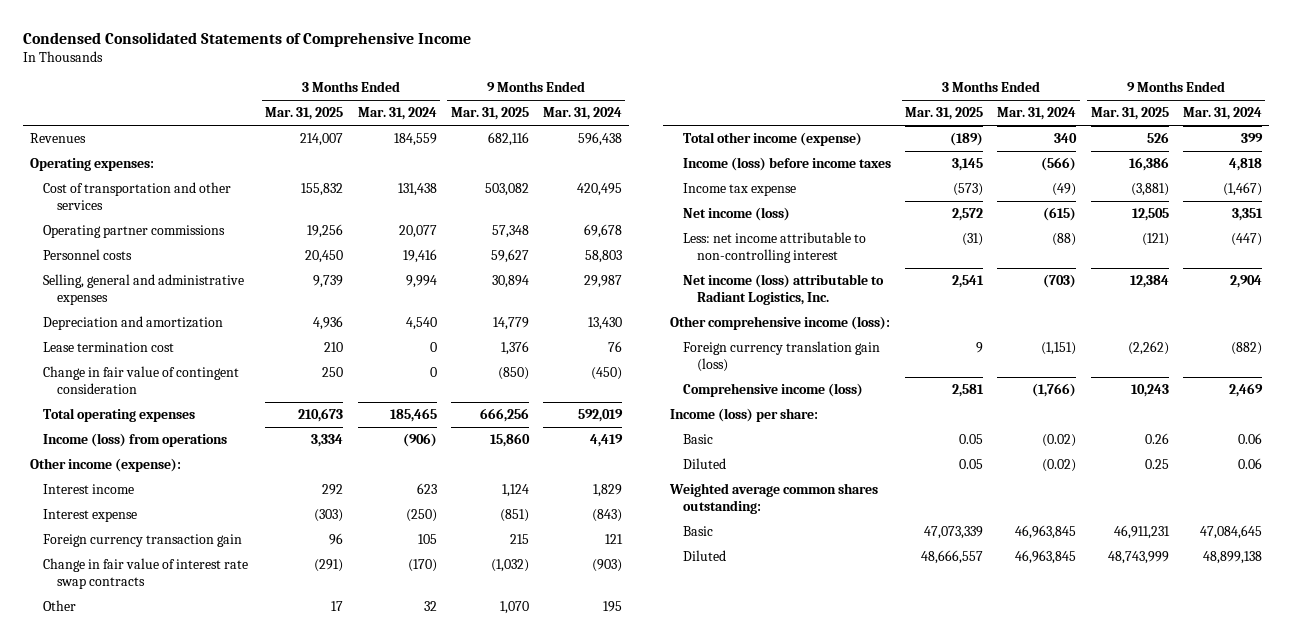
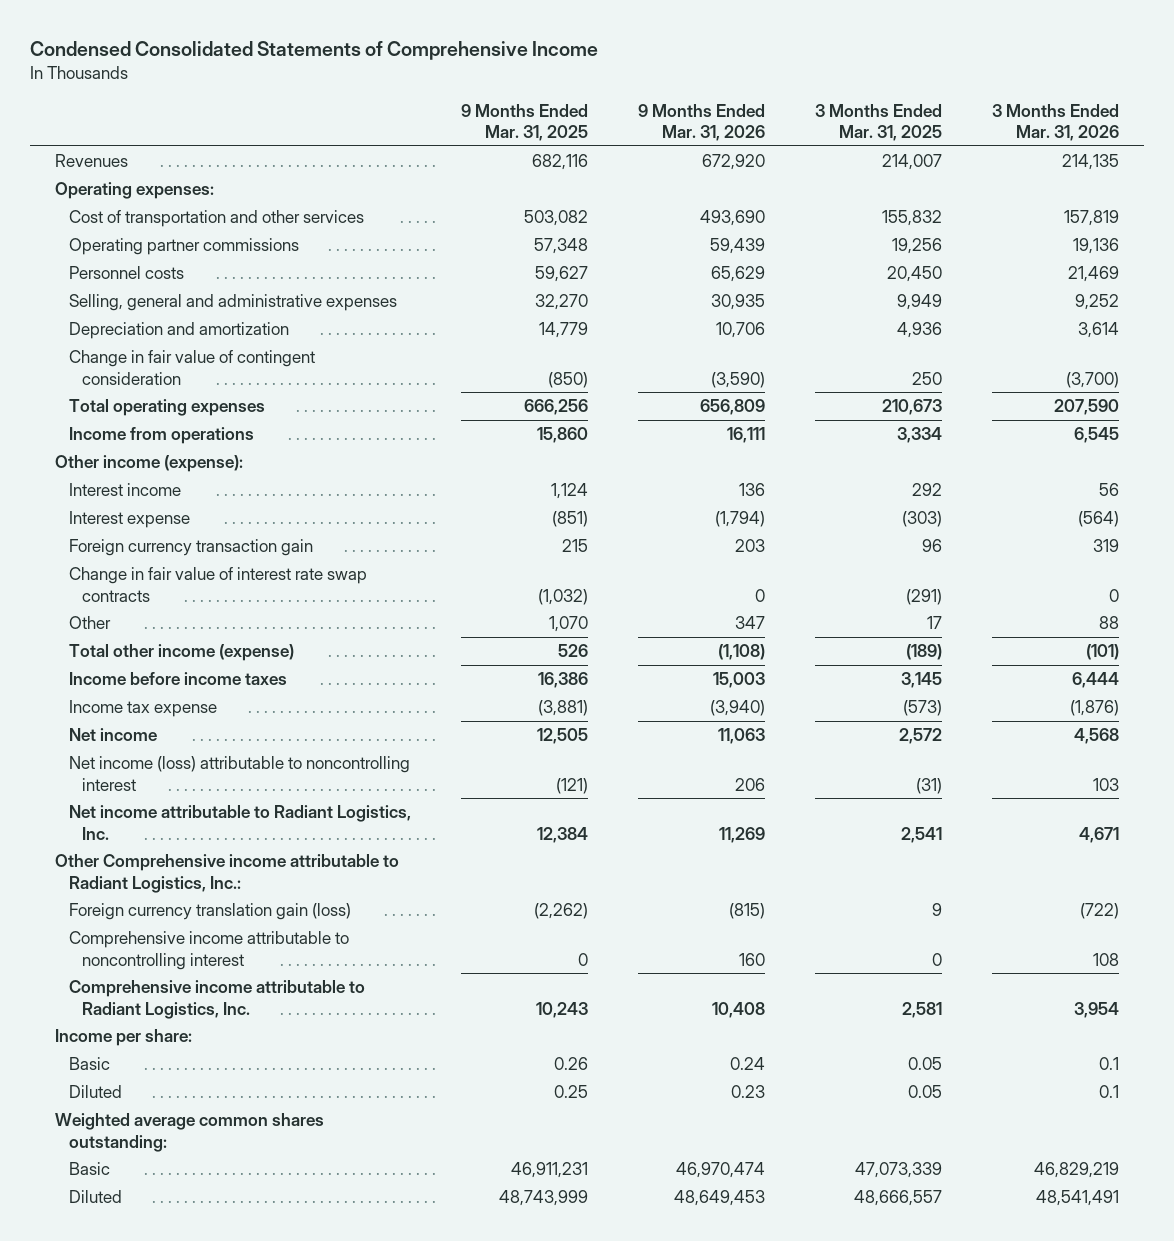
[357,107,437,121] Mar. 31, 2024 -> none
[542,107,622,121] Mar. 31, 2024 -> none
none -> [637,103,765,142] 9 Months Ended Mar. 31, 2026
none -> [992,103,1120,142] 3 Months Ended Mar. 31, 2026
[313,275,344,289] 9,739 -> [897,294,943,311] 9,949
[491,275,529,289] 30,894 -> [534,294,588,311] 32,270
[43,342,175,353] Lease termination cost -> none
[43,433,228,448] Income (loss) from operations -> [68,427,254,445] Income from operations
[683,157,892,172] Income (loss) before income taxes -> [68,672,287,686] Income before income taxes
[683,207,791,222] Net income (loss) -> [68,728,157,742] Net income
[683,232,867,264] Less: net income attributable to non-controlling interest -> [68,756,410,791] Net income (loss) attributable to noncontrolling interest
[683,274,885,306] Net income (loss) attributable to Radiant Logistics, Inc. -> [68,805,411,840] Net income attributable to Radiant Logistics, Inc.
[669,316,890,331] Other comprehensive income (loss): -> [54,854,399,893] Other Comprehensive income attributable to Radiant Logistics, Inc.:
none -> [68,931,349,970] Comprehensive income attributable to noncontrolling interest
[683,383,864,398] Comprehensive income (loss) -> [68,980,365,1019] Comprehensive income attributable to Radiant Logistics, Inc.
[669,408,818,423] Income (loss) per share: -> [54,1029,192,1047] Income per share:

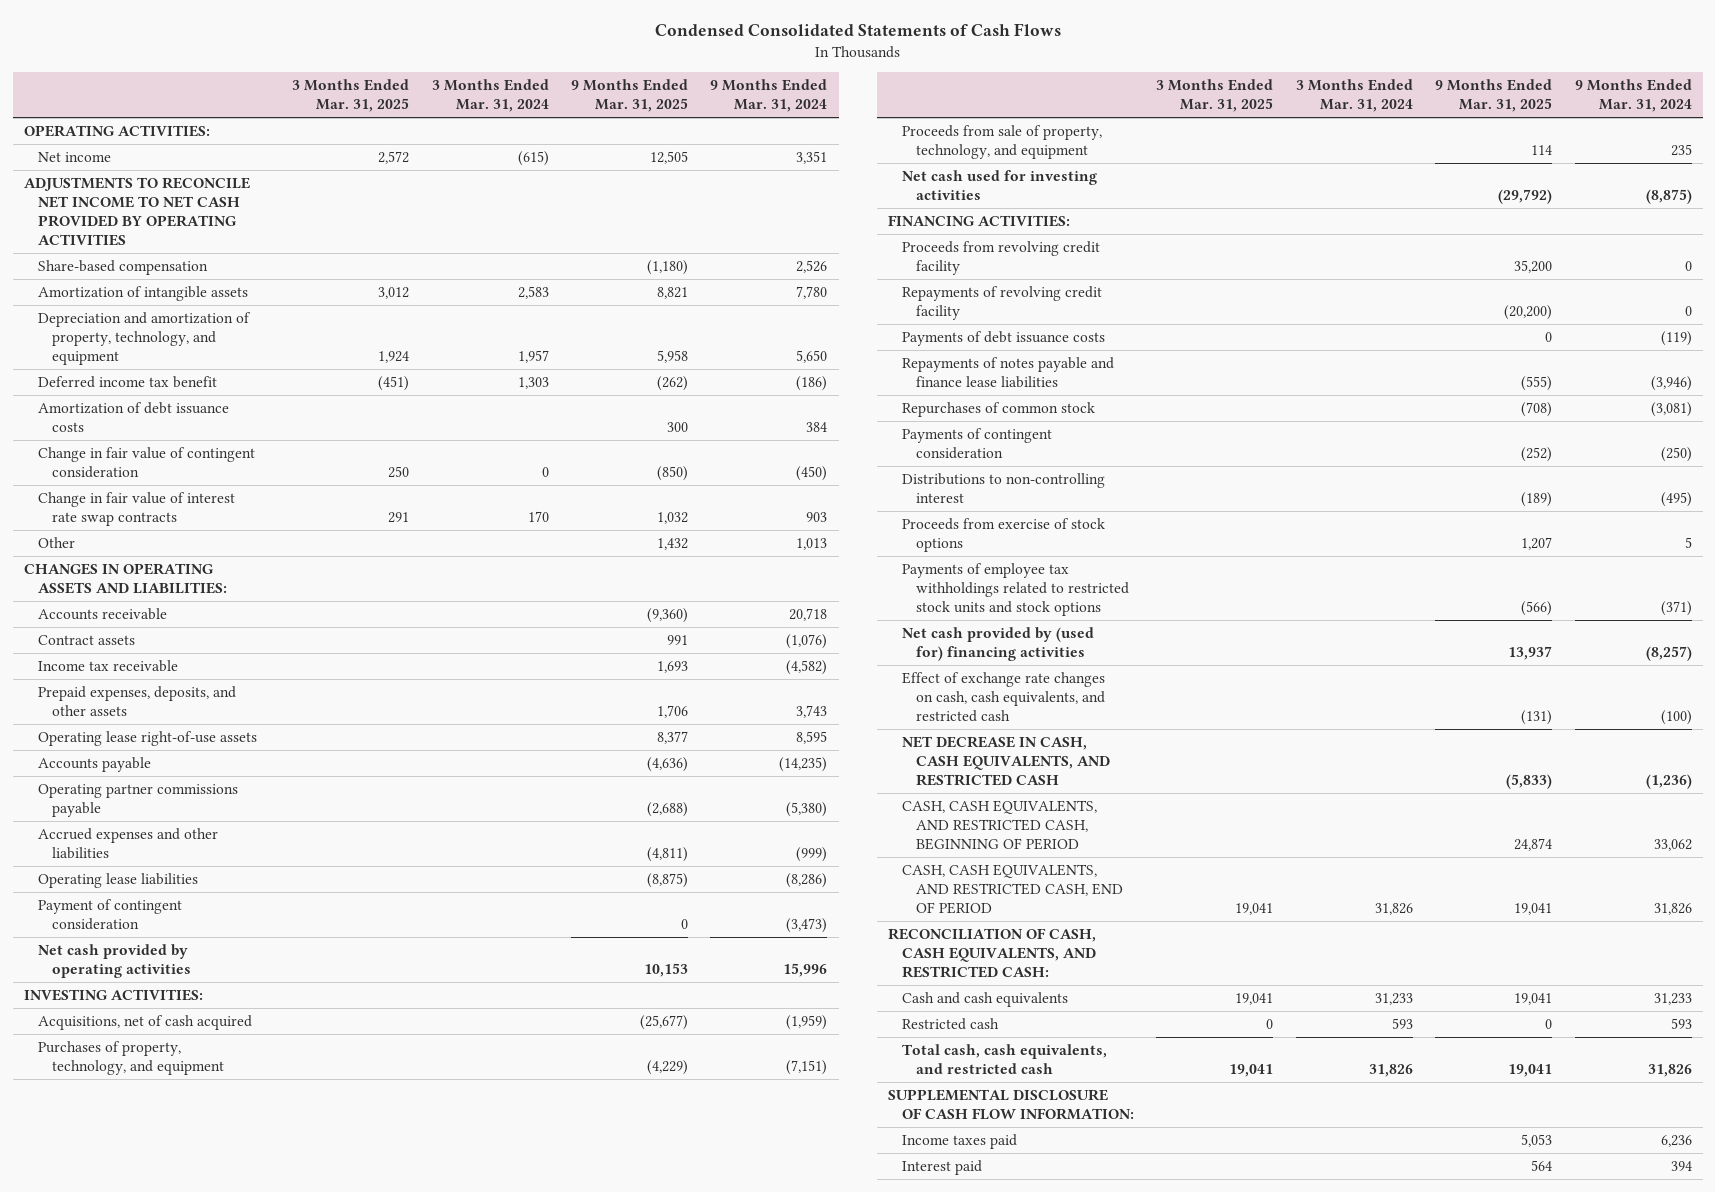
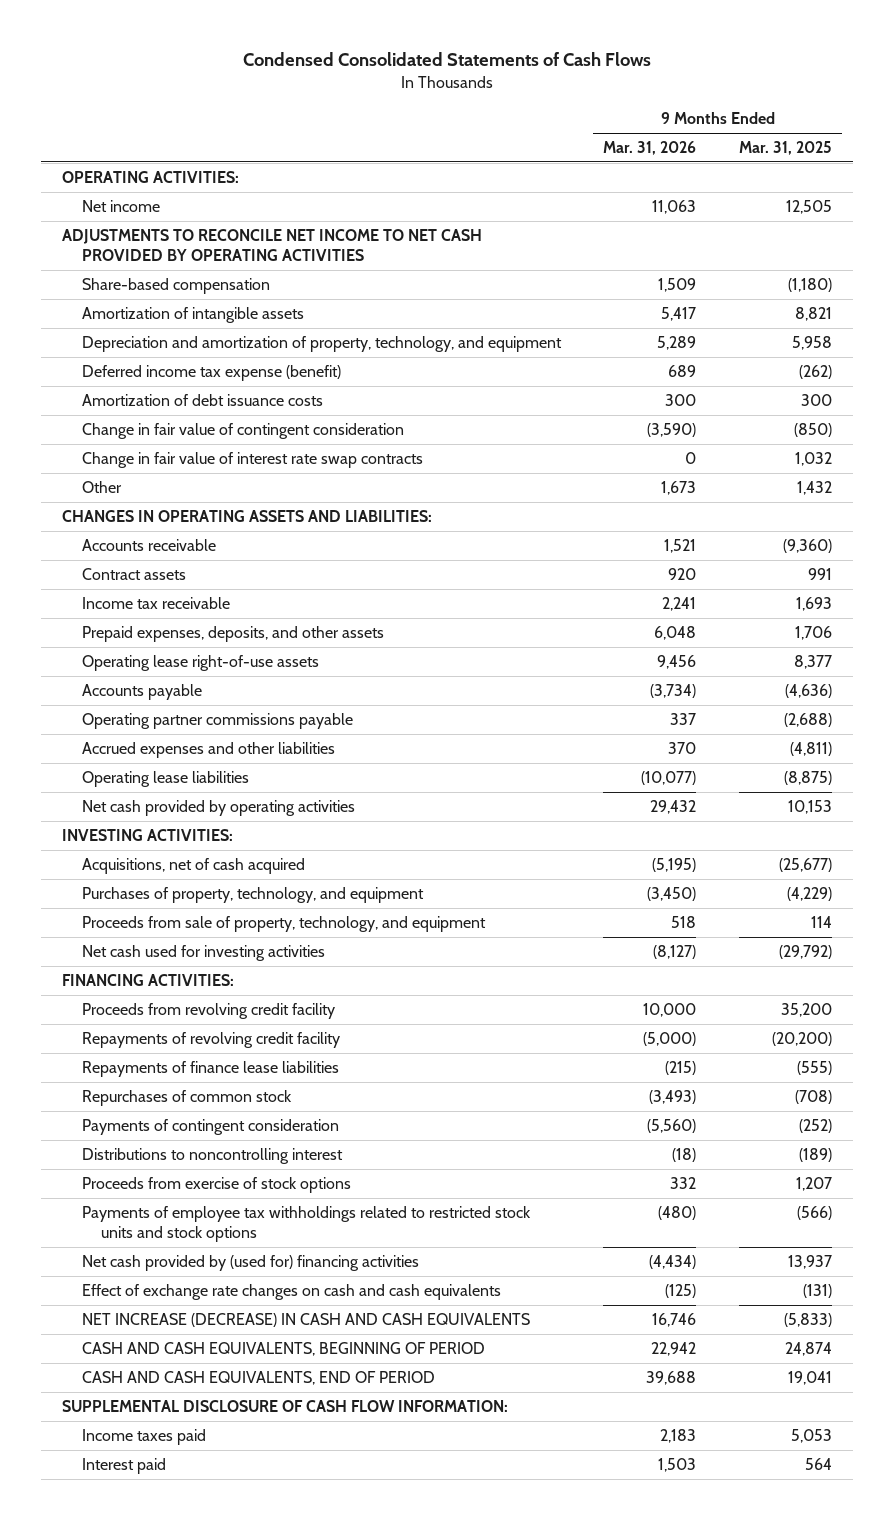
[292,79,410,113] 3 Months Ended Mar. 31, 2025 -> none
[431,79,549,113] 3 Months Ended Mar. 31, 2024 -> none
[710,79,828,113] 9 Months Ended Mar. 31, 2024 -> none
none -> [603,141,697,156] Mar. 31, 2026
[37,375,217,388] Deferred income tax benefit -> [81,365,341,382] Deferred income tax expense (benefit)
[37,898,182,930] Payment of contingent consideration -> none
[902,330,1106,346] Payments of debt issuance costs -> none
[902,356,1115,388] Repayments of notes payable and finance lease liabilities -> [81,1061,339,1078] Repayments of finance lease liabilities
[902,472,1106,503] Distributions to non-controlling interest -> [81,1148,343,1165] Distributions to noncontrolling interest
[888,927,1097,978] RECONCILIATION OF CASH, CASH EQUIVALENTS, AND RESTRICTED CASH: -> none
[902,991,1069,1007] Cash and cash equivalents -> none
[902,1017,1000,1030] Restricted cash -> none
[902,1043,1108,1074] Total cash, cash equivalents, and restricted cash -> none
[902,671,1106,722] Effect of exchange rate changes on cash, cash equivalents, and restricted cash -> [81,1284,501,1301] Effect of exchange rate changes on cash and cash equivalents
[902,735,1111,786] NET DECREASE IN CASH, CASH EQUIVALENTS, AND RESTRICTED CASH -> [81,1313,530,1328] NET INCREASE (DECREASE) IN CASH AND CASH EQUIVALENTS
[902,799,1098,850] CASH, CASH EQUIVALENTS, AND RESTRICTED CASH, BEGINNING OF PERIOD -> [81,1342,485,1357] CASH AND CASH EQUIVALENTS, BEGINNING OF PERIOD
[902,863,1124,914] CASH, CASH EQUIVALENTS, AND RESTRICTED CASH, END OF PERIOD -> [81,1371,435,1386] CASH AND CASH EQUIVALENTS, END OF PERIOD

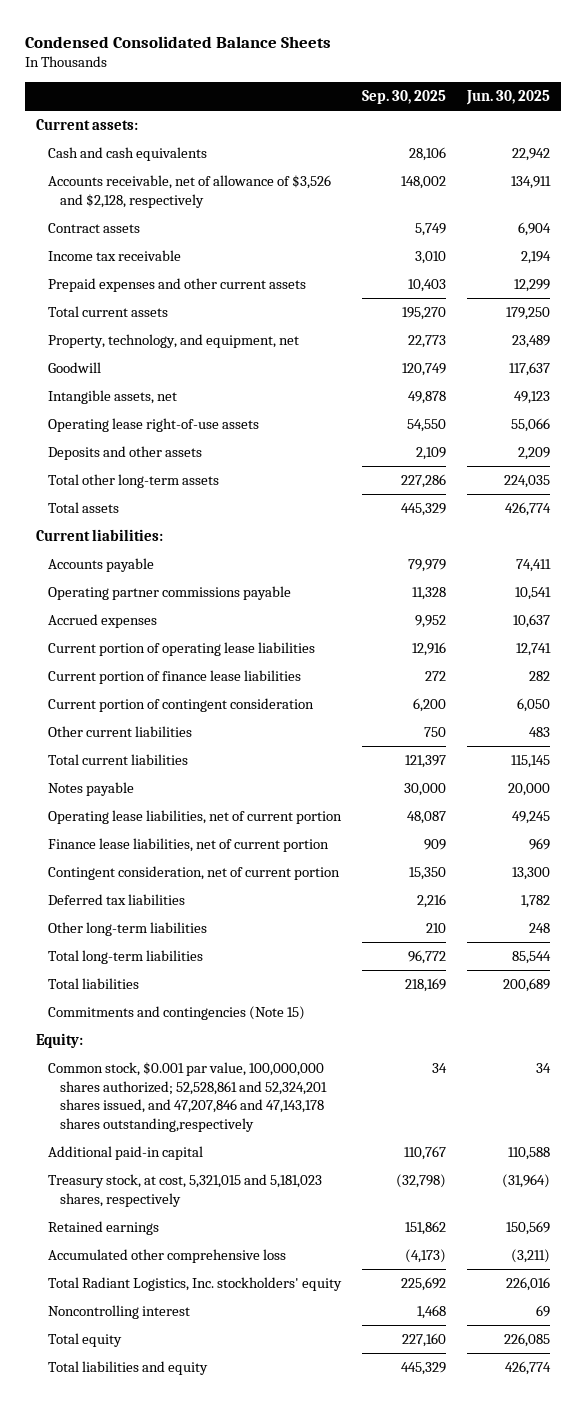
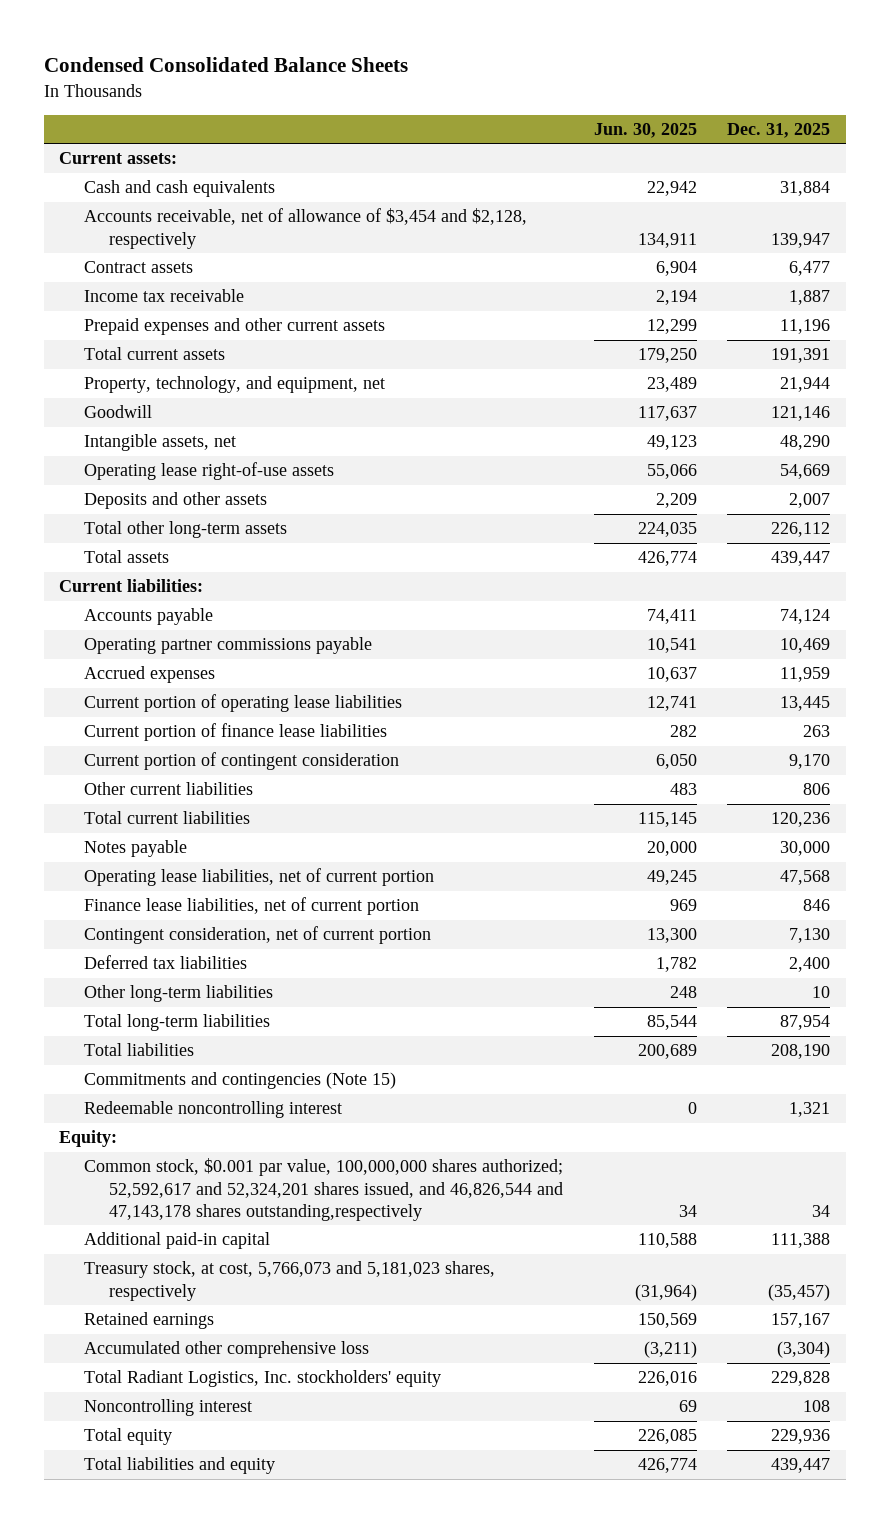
[362,89,447,104] Sep. 30, 2025 -> none
none -> [727,122,831,138] Dec. 31, 2025
[47,174,331,208] Accounts receivable, net of allowance of $3,526 and $2,128, respectively -> [84,208,528,249] Accounts receivable, net of allowance of $3,454 and $2,128, respectively
none -> [84,1101,343,1119] Redeemable noncontrolling interest
[47,1061,327,1132] Common stock, $0.001 par value, 100,000,000 shares authorized; 52,528,861 and 52,324,201 shares issued, and 47,207,846 and 47,143,178 shares outstanding,respectively -> [84,1158,564,1221] Common stock, $0.001 par value, 100,000,000 shares authorized; 52,592,617 and 52,324,201 shares issued, and 46,826,544 and 47,143,178 shares outstanding,respectively
[47,1173,322,1207] Treasury stock, at cost, 5,321,015 and 5,181,023 shares, respectively -> [84,1261,496,1301] Treasury stock, at cost, 5,766,073 and 5,181,023 shares, respectively

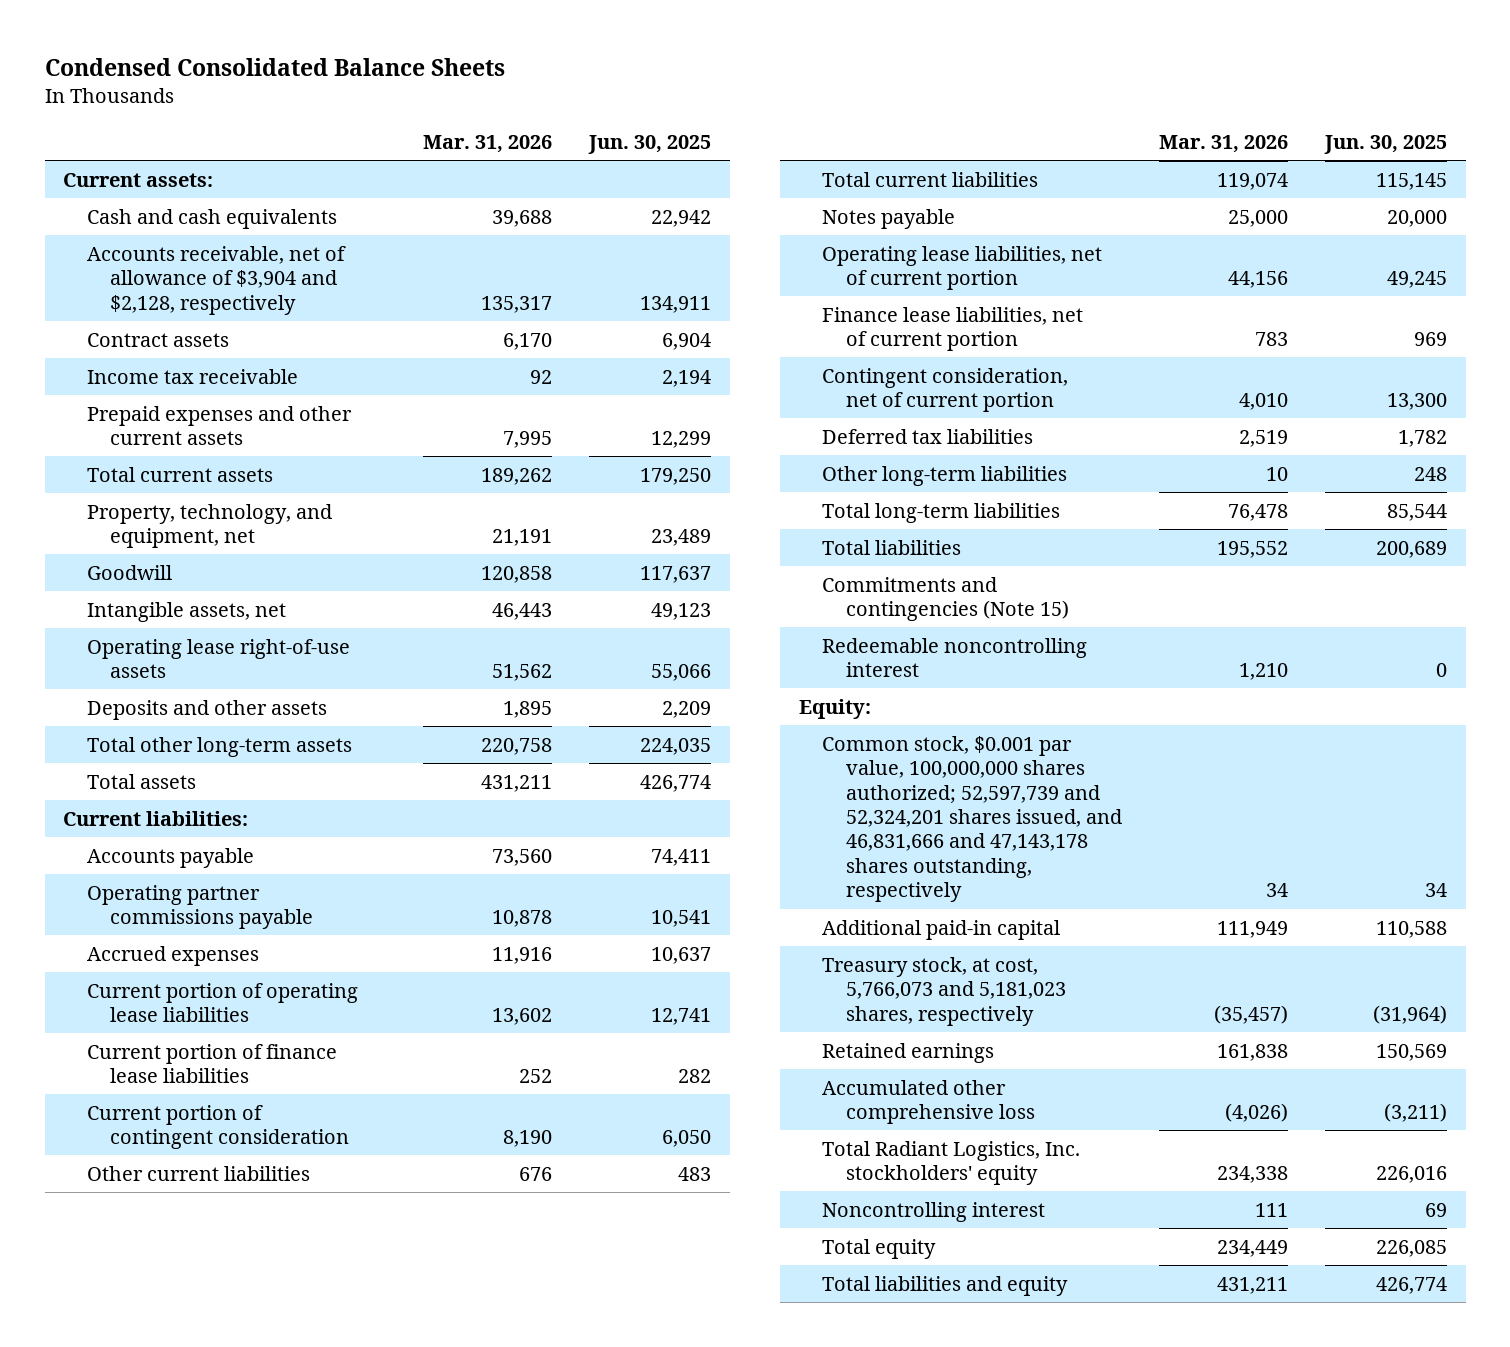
[727,122,831,138] Dec. 31, 2025 -> none
none -> [423,135,553,154] Mar. 31, 2026
[84,208,528,249] Accounts receivable, net of allowance of $3,454 and $2,128, respectively -> [86,245,346,315] Accounts receivable, net of allowance of $3,904 and $2,128, respectively
[84,1158,564,1221] Common stock, $0.001 par value, 100,000,000 shares authorized; 52,592,617 and 52,324,201 shares issued, and 46,826,544 and 47,143,178 shares outstanding,respectively -> [822,735,1122,903] Common stock, $0.001 par value, 100,000,000 shares authorized; 52,597,739 and 52,324,201 shares issued, and 46,831,666 and 47,143,178 shares outstanding, respectively

